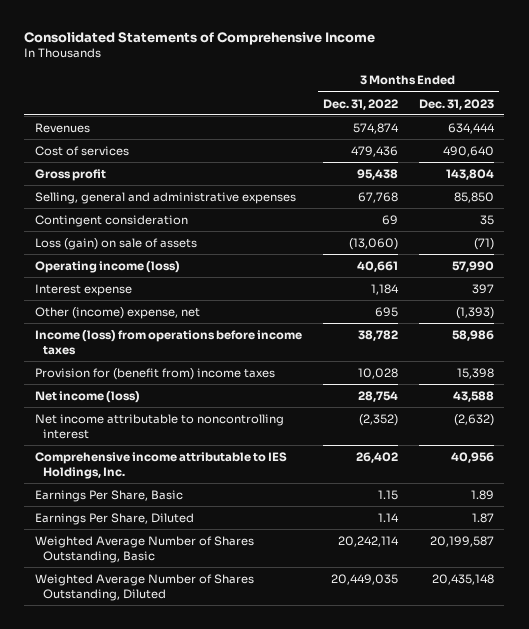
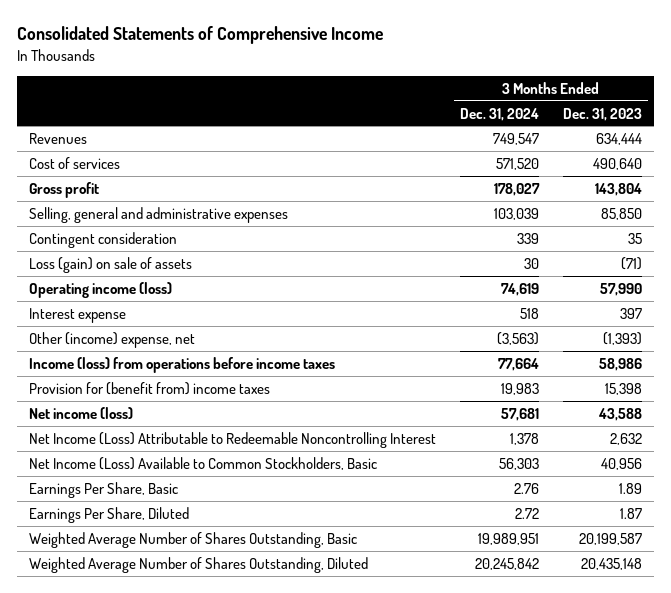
[322,98,398,110] Dec. 31, 2022 -> none
none -> [459,107,539,121] Dec. 31, 2024
[34,413,284,439] Net income attributable to noncontrolling interest -> [28,431,436,448] Net Income (Loss) Attributable to Redeemable Noncontrolling Interest
[453,413,494,426] (2,632) -> [609,432,642,445] 2,632
[34,451,287,479] Comprehensive income attributable to IES Holdings, Inc. -> [28,456,377,470] Net Income (Loss) Available to Common Stockholders, Basic

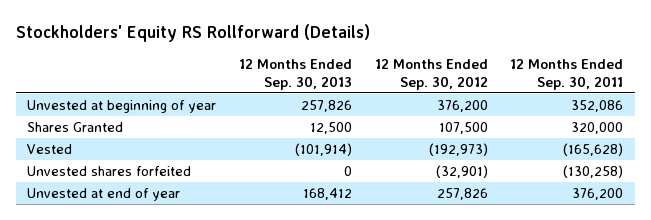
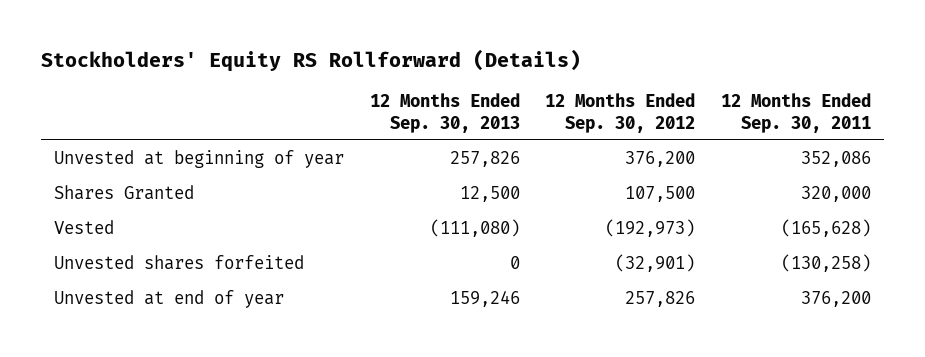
[294,142,352,156] (101,914) -> [429,219,520,238] (111,080)
[302,187,352,200] 168,412 -> [449,290,520,308] 159,246

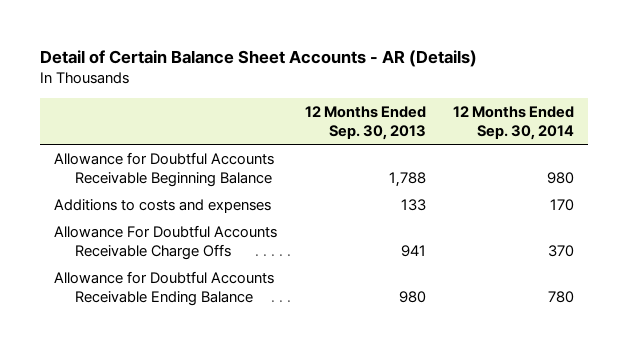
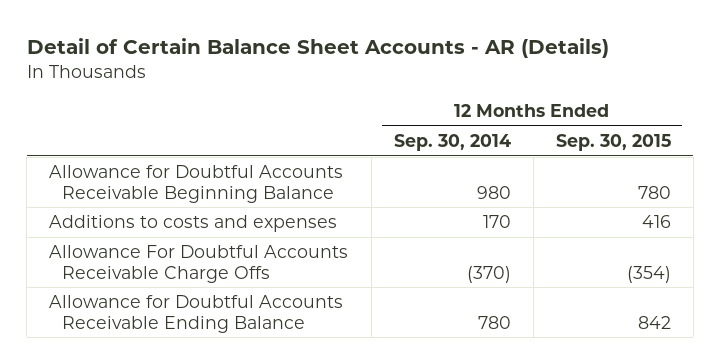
[304,106,426,140] 12 Months Ended Sep. 30, 2013 -> none
none -> [555,134,671,152] Sep. 30, 2015
[548,244,575,257] 370 -> [466,265,511,283] (370)

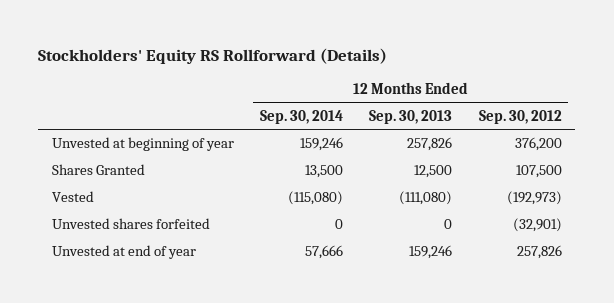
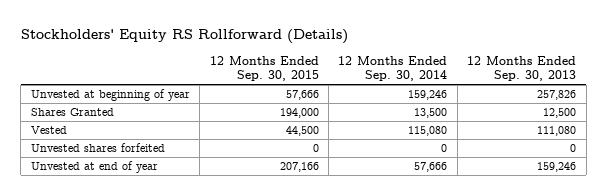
[478,109,562,124] Sep. 30, 2012 -> none
none -> [209,55,319,82] 12 Months Ended Sep. 30, 2015
[288,191,344,206] (115,080) -> [408,126,448,137] 115,080
[399,191,453,206] (111,080) -> [537,126,577,137] 111,080

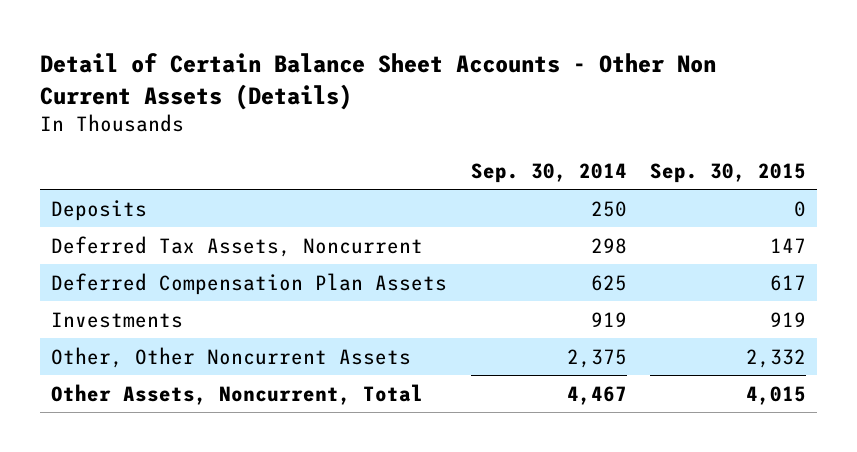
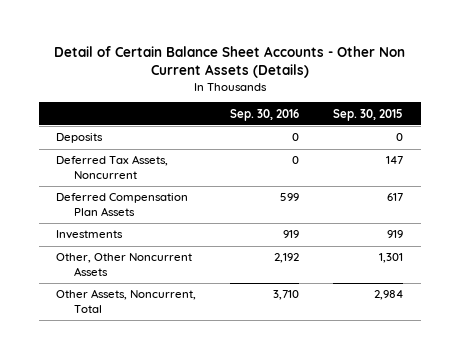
[470,162,627,183] Sep. 30, 2014 -> none
none -> [230,108,300,121] Sep. 30, 2016
[745,348,806,368] 2,332 -> [379,253,404,264] 1,301
[745,385,806,405] 4,015 -> [374,290,404,301] 2,984

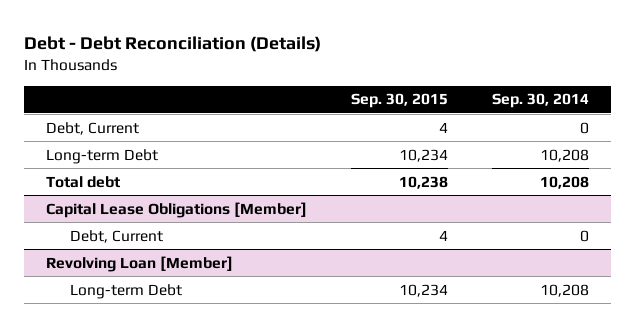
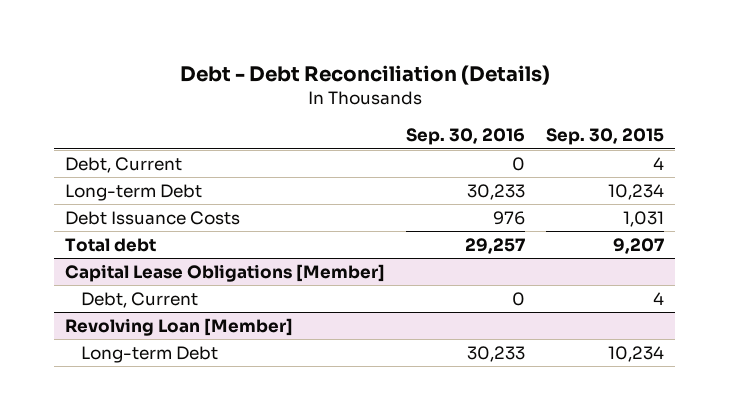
[492,93,590,109] Sep. 30, 2014 -> none
none -> [406,128,526,146] Sep. 30, 2016
none -> [65,210,241,225] Debt Issuance Costs
[399,175,449,189] 10,238 -> [613,237,665,254] 9,207

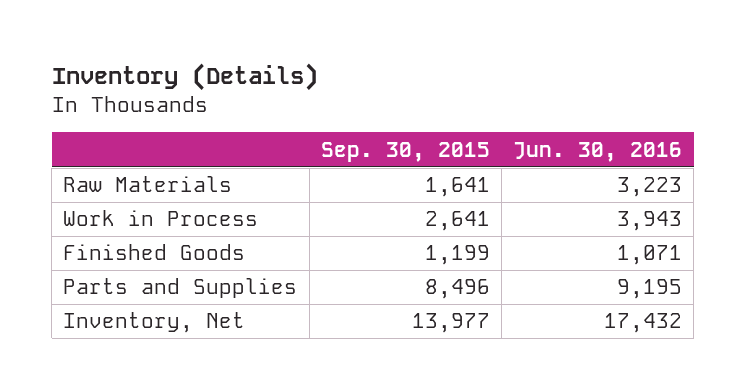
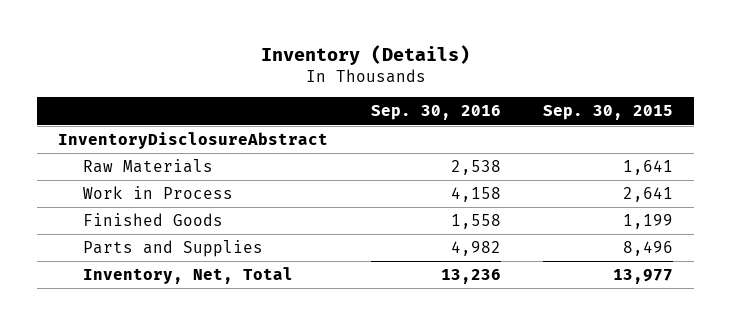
[512,141,682,162] Jun. 30, 2016 -> none
none -> [370,105,501,121] Sep. 30, 2016
none -> [57,132,328,150] InventoryDisclosureAbstract
[63,312,246,334] Inventory, Net -> [82,267,293,285] Inventory, Net, Total

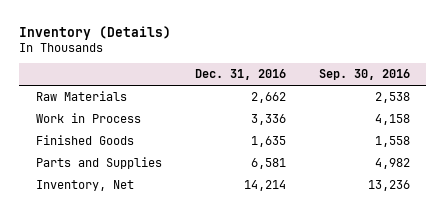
[543,105,674,121] Sep. 30, 2015 -> none
none -> [194,69,286,81] Dec. 31, 2016
[57,132,328,150] InventoryDisclosureAbstract -> none
[82,267,293,285] Inventory, Net, Total -> [35,180,134,192] Inventory, Net

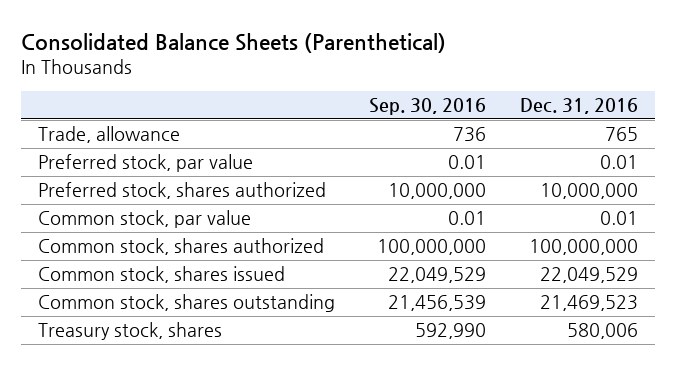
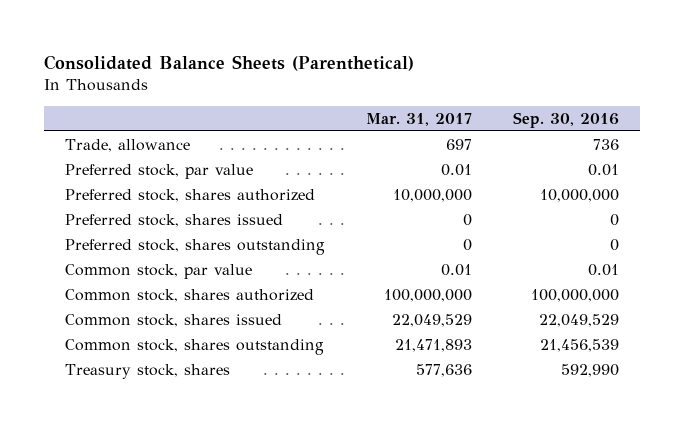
[520,97,639,114] Dec. 31, 2016 -> none
none -> [365,112,472,126] Mar. 31, 2017
none -> [64,213,283,227] Preferred stock, shares issued
none -> [64,238,325,255] Preferred stock, shares outstanding

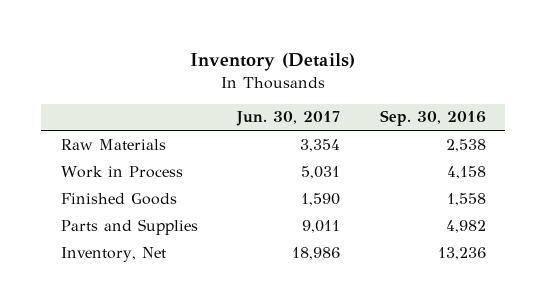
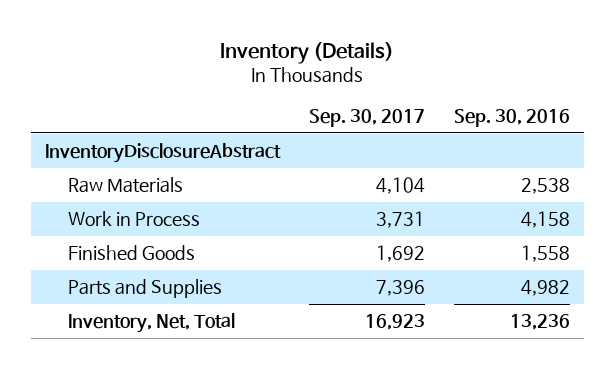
[236,111,341,127] Jun. 30, 2017 -> none
none -> [308,108,425,127] Sep. 30, 2017
none -> [45,143,282,164] InventoryDisclosureAbstract
[60,246,166,262] Inventory, Net -> [67,313,235,334] Inventory, Net, Total

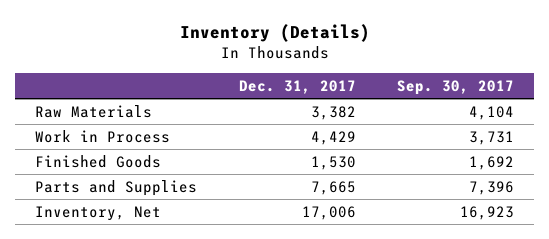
[453,108,570,127] Sep. 30, 2016 -> none
none -> [238,79,356,94] Dec. 31, 2017
[45,143,282,164] InventoryDisclosureAbstract -> none
[67,313,235,334] Inventory, Net, Total -> [35,205,162,221] Inventory, Net

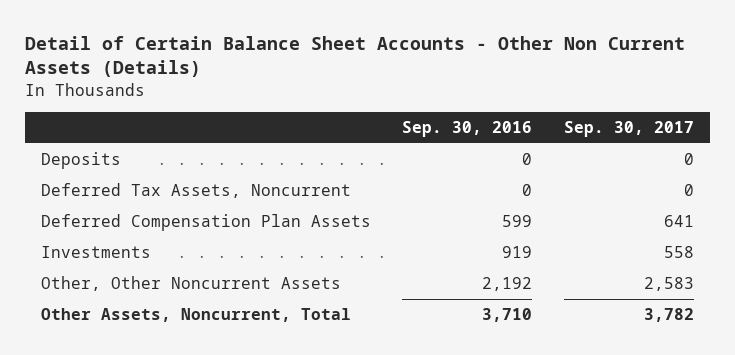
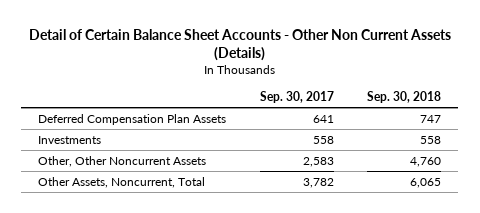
[402,121,533,138] Sep. 30, 2016 -> none
none -> [367,91,442,104] Sep. 30, 2018
[40,152,121,170] Deposits -> none
[40,183,351,199] Deferred Tax Assets, Noncurrent -> none

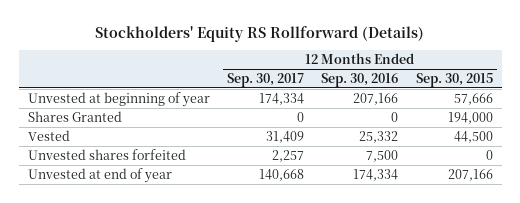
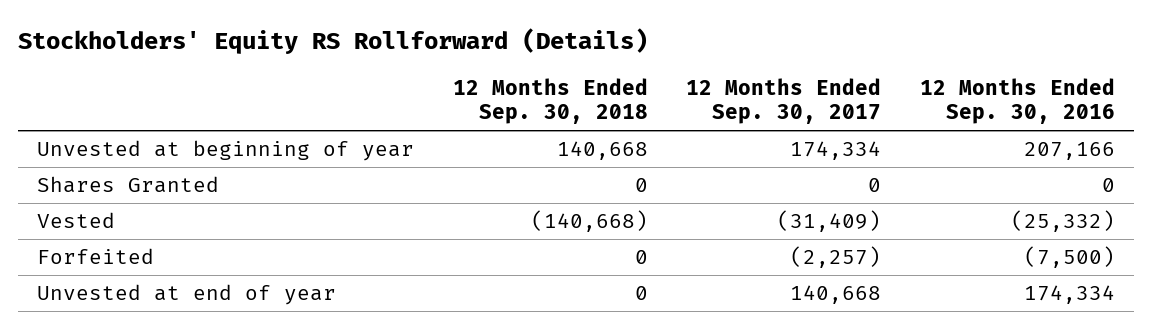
[415,72,493,87] Sep. 30, 2015 -> none
none -> [452,77,648,125] 12 Months Ended Sep. 30, 2018
[266,130,305,143] 31,409 -> [777,210,882,233] (31,409)
[359,130,399,143] 25,332 -> [1010,210,1115,233] (25,332)
[27,148,186,160] Unvested shares forfeited -> [37,248,155,265] Forfeited
[272,149,305,162] 2,257 -> [790,246,882,269] (2,257)
[366,149,399,162] 7,500 -> [1023,246,1115,269] (7,500)

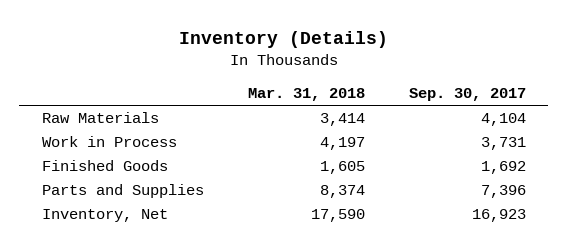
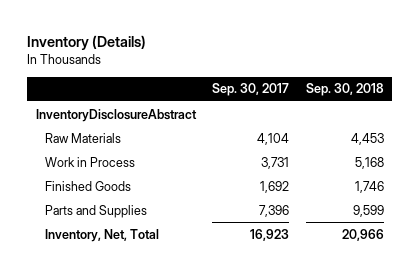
[247,88,365,102] Mar. 31, 2018 -> none
none -> [305,83,384,97] Sep. 30, 2018
none -> [35,108,197,122] InventoryDisclosureAbstract
[41,209,168,223] Inventory, Net -> [45,228,160,242] Inventory, Net, Total

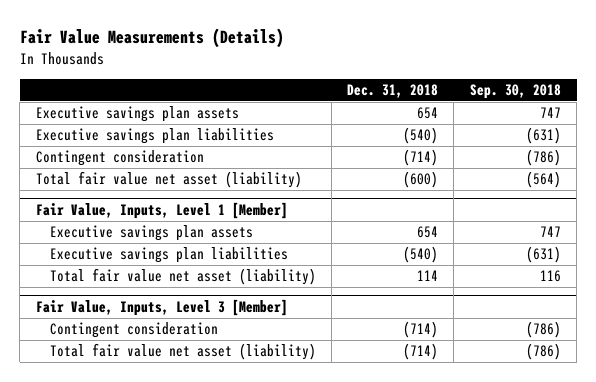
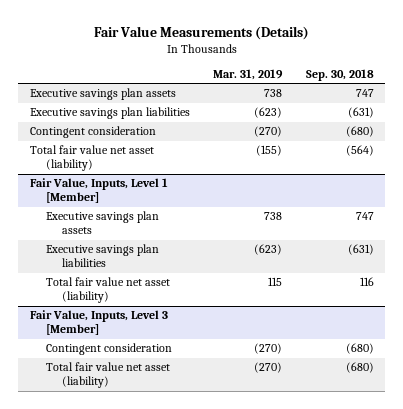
[347,84,439,99] Dec. 31, 2018 -> none
none -> [213,68,284,80] Mar. 31, 2019
[525,149,561,167] (786) -> [345,126,374,138] (680)
[525,321,561,339] (786) -> [345,343,374,355] (680)
[525,343,561,361] (786) -> [345,362,374,374] (680)

